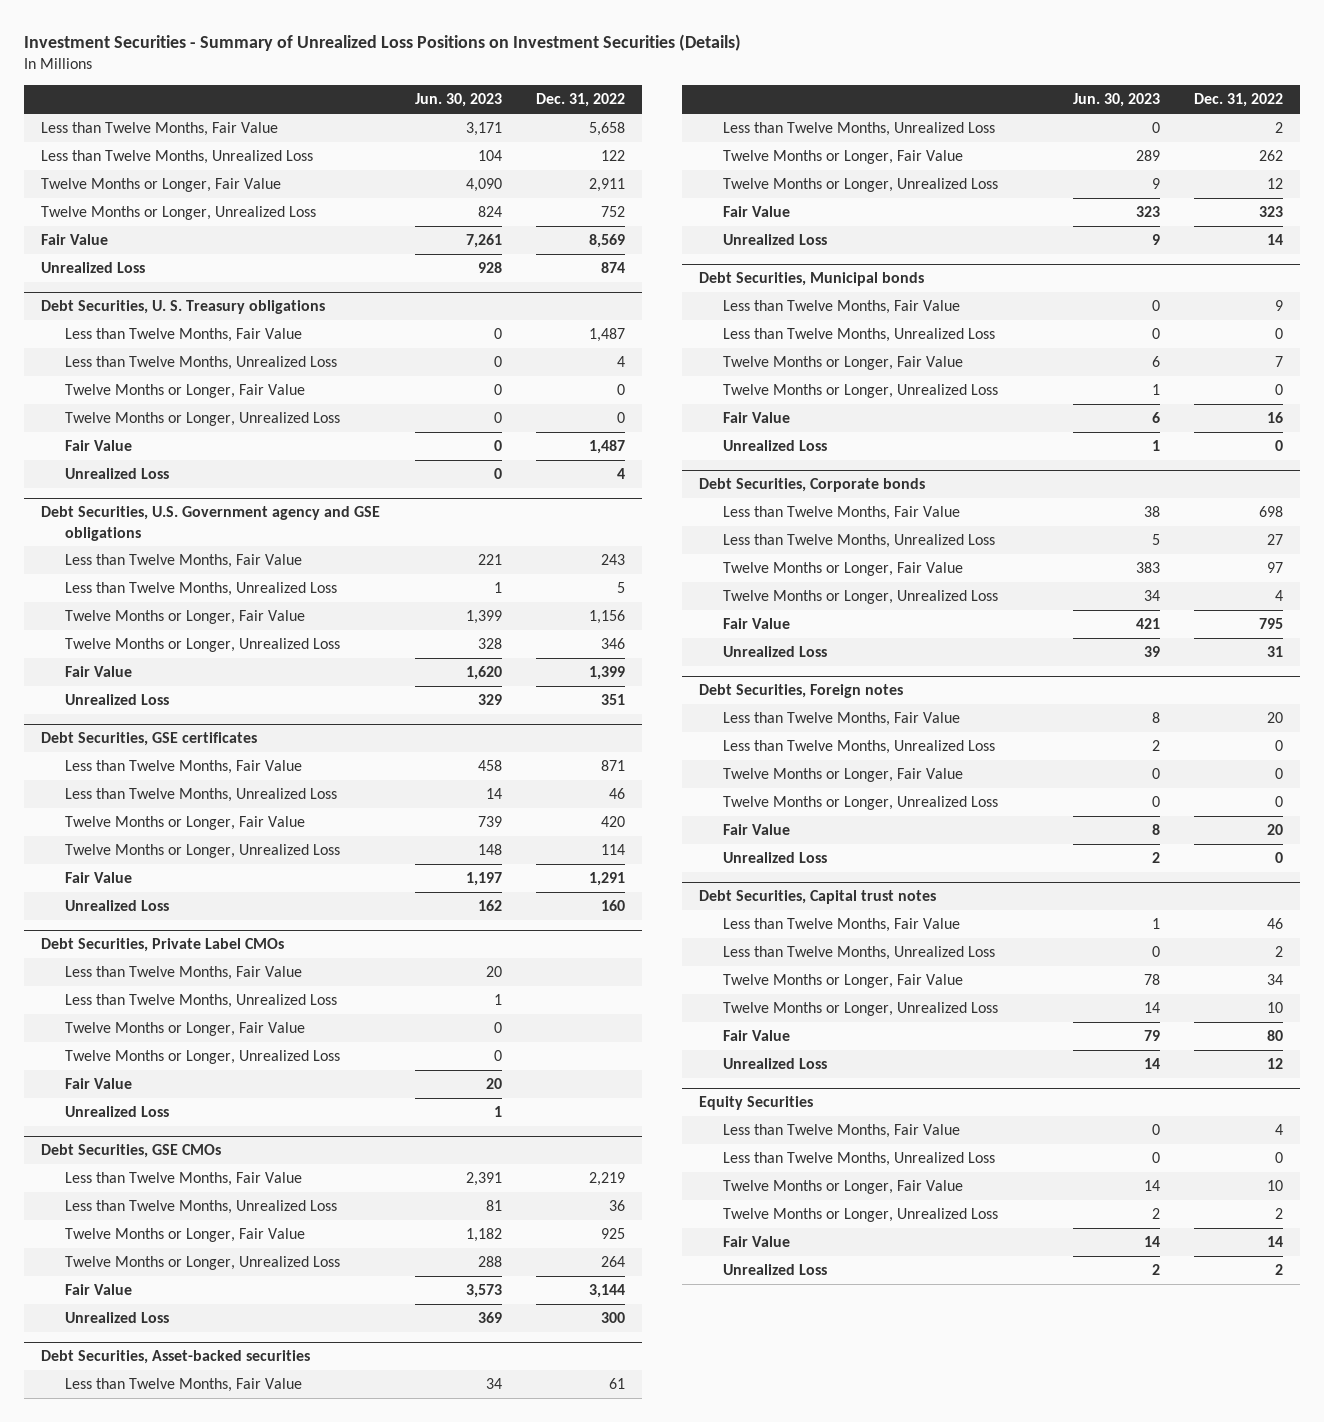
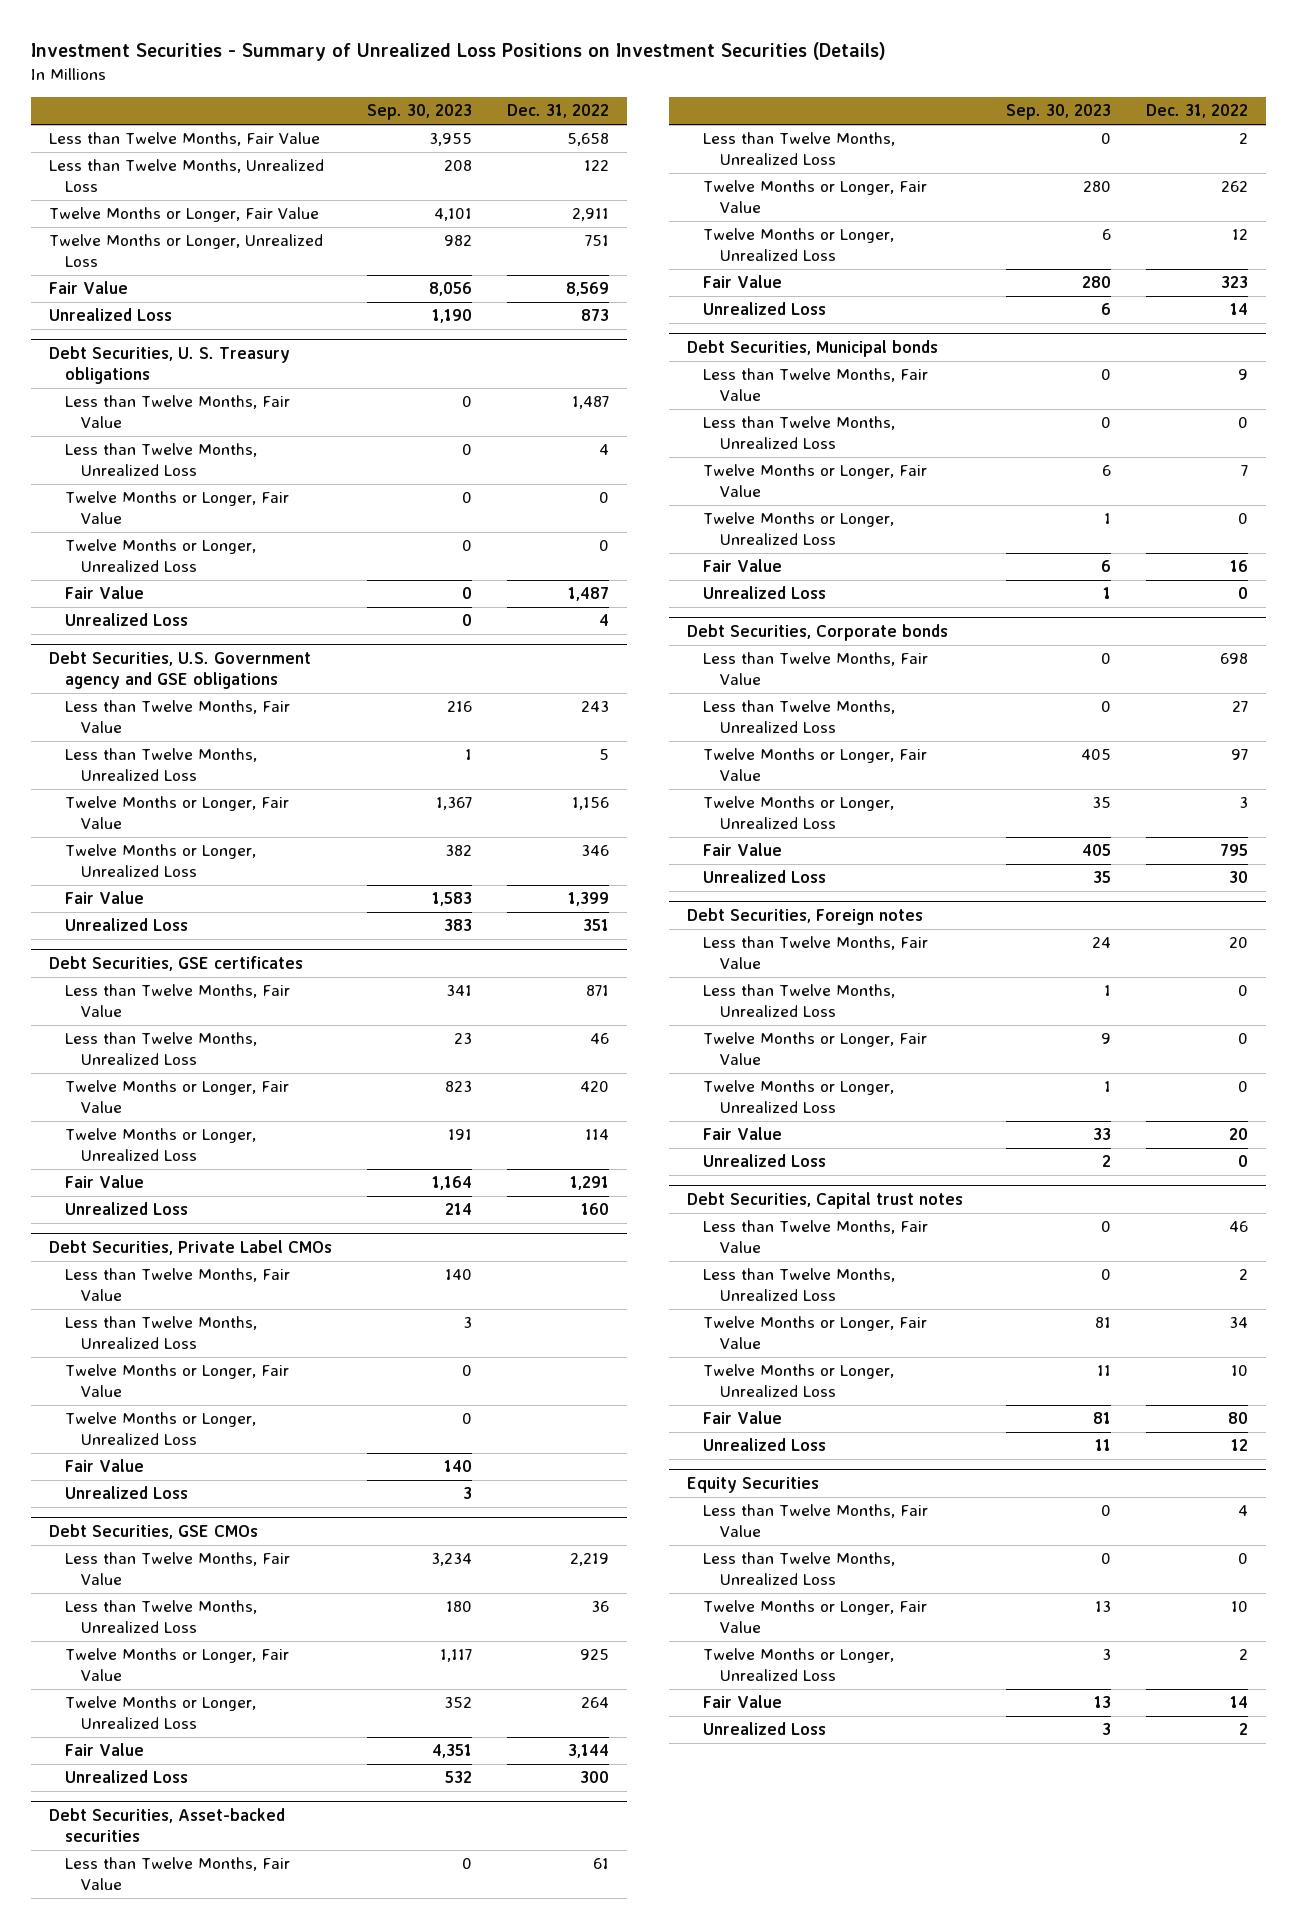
[414,93,502,108] Jun. 30, 2023 -> none
none -> [367,104,473,121] Sep. 30, 2023
[601,206,626,218] 752 -> [585,235,610,247] 751
[601,262,626,274] 874 -> [581,309,610,322] 873
[1275,590,1284,602] 4 -> [1238,797,1248,809] 3
[1267,646,1284,658] 31 -> [1228,871,1248,884] 30

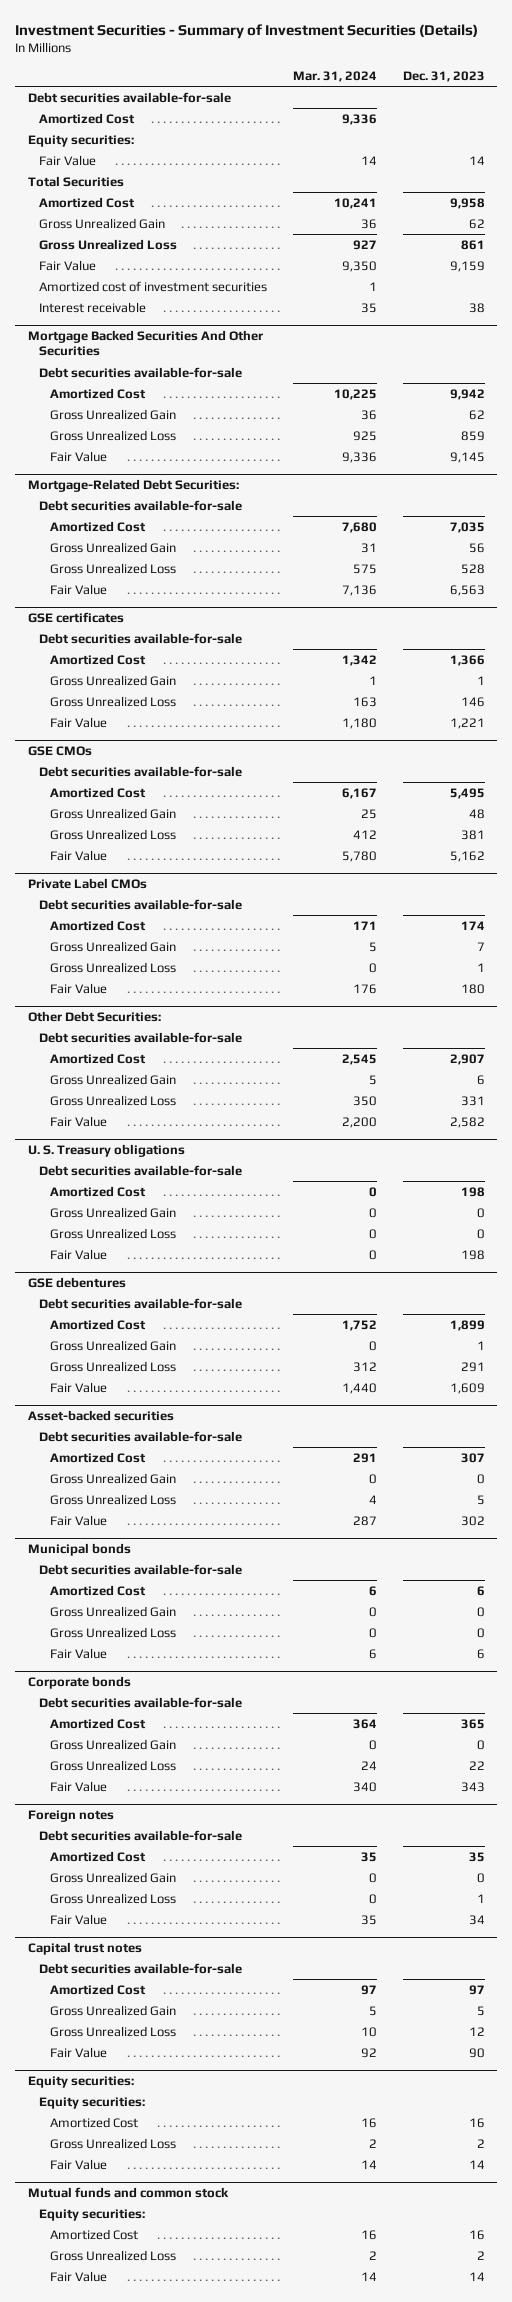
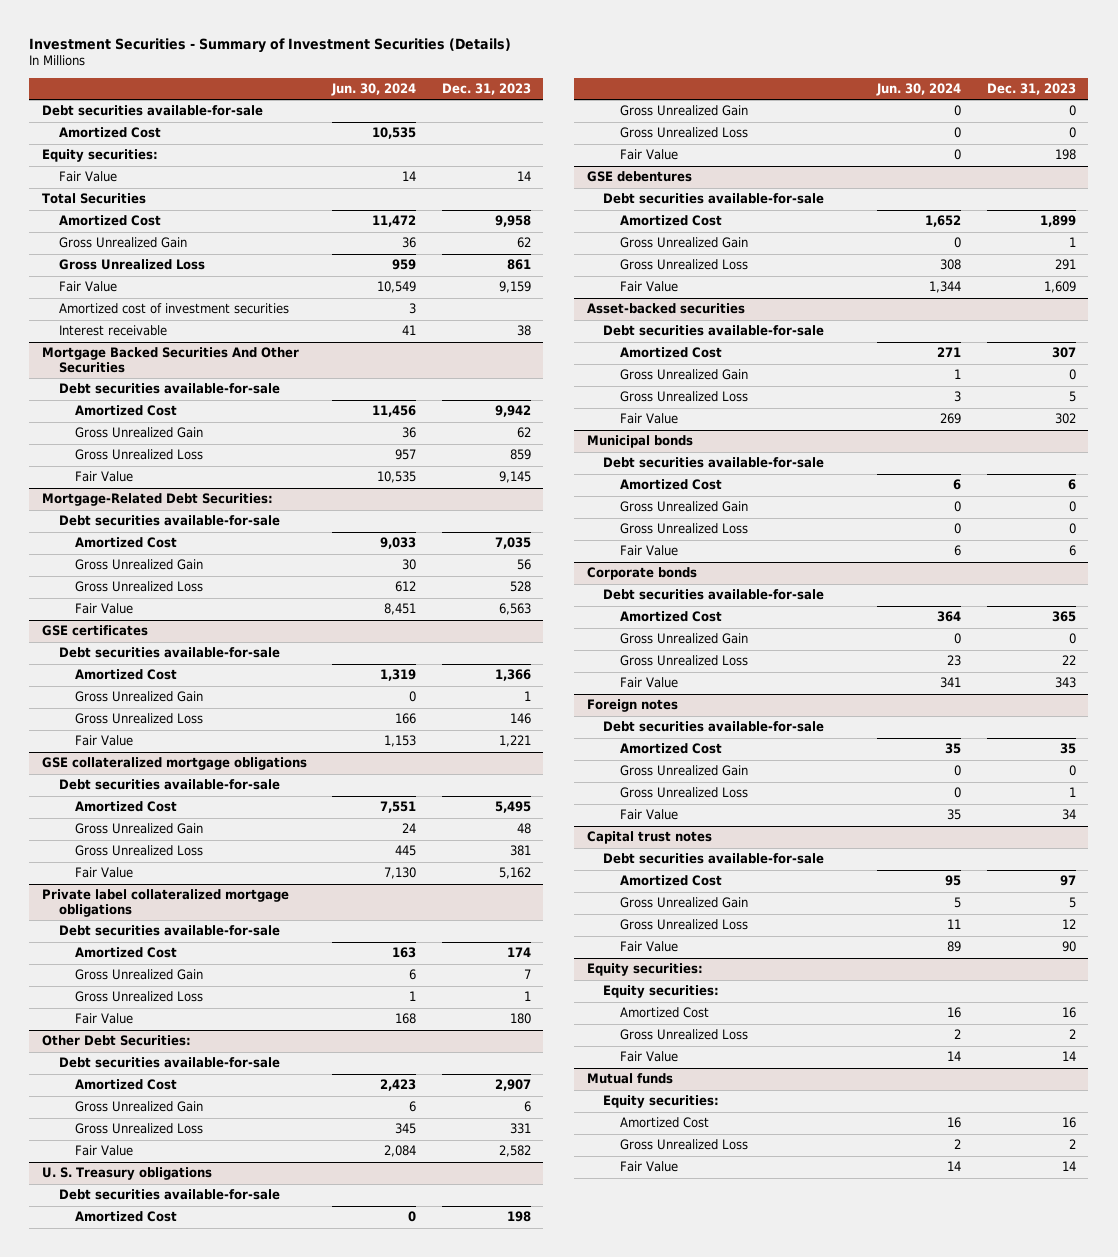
[292,70,377,82] Mar. 31, 2024 -> none
none -> [331,82,417,96] Jun. 30, 2024
[27,746,92,757] GSE CMOs -> [42,757,308,771] GSE collateralized mortgage obligations
[27,878,147,890] Private Label CMOs -> [42,889,290,918] Private label collateralized mortgage obligations
[27,2187,229,2199] Mutual funds and common stock -> [587,1073,674,1085] Mutual funds

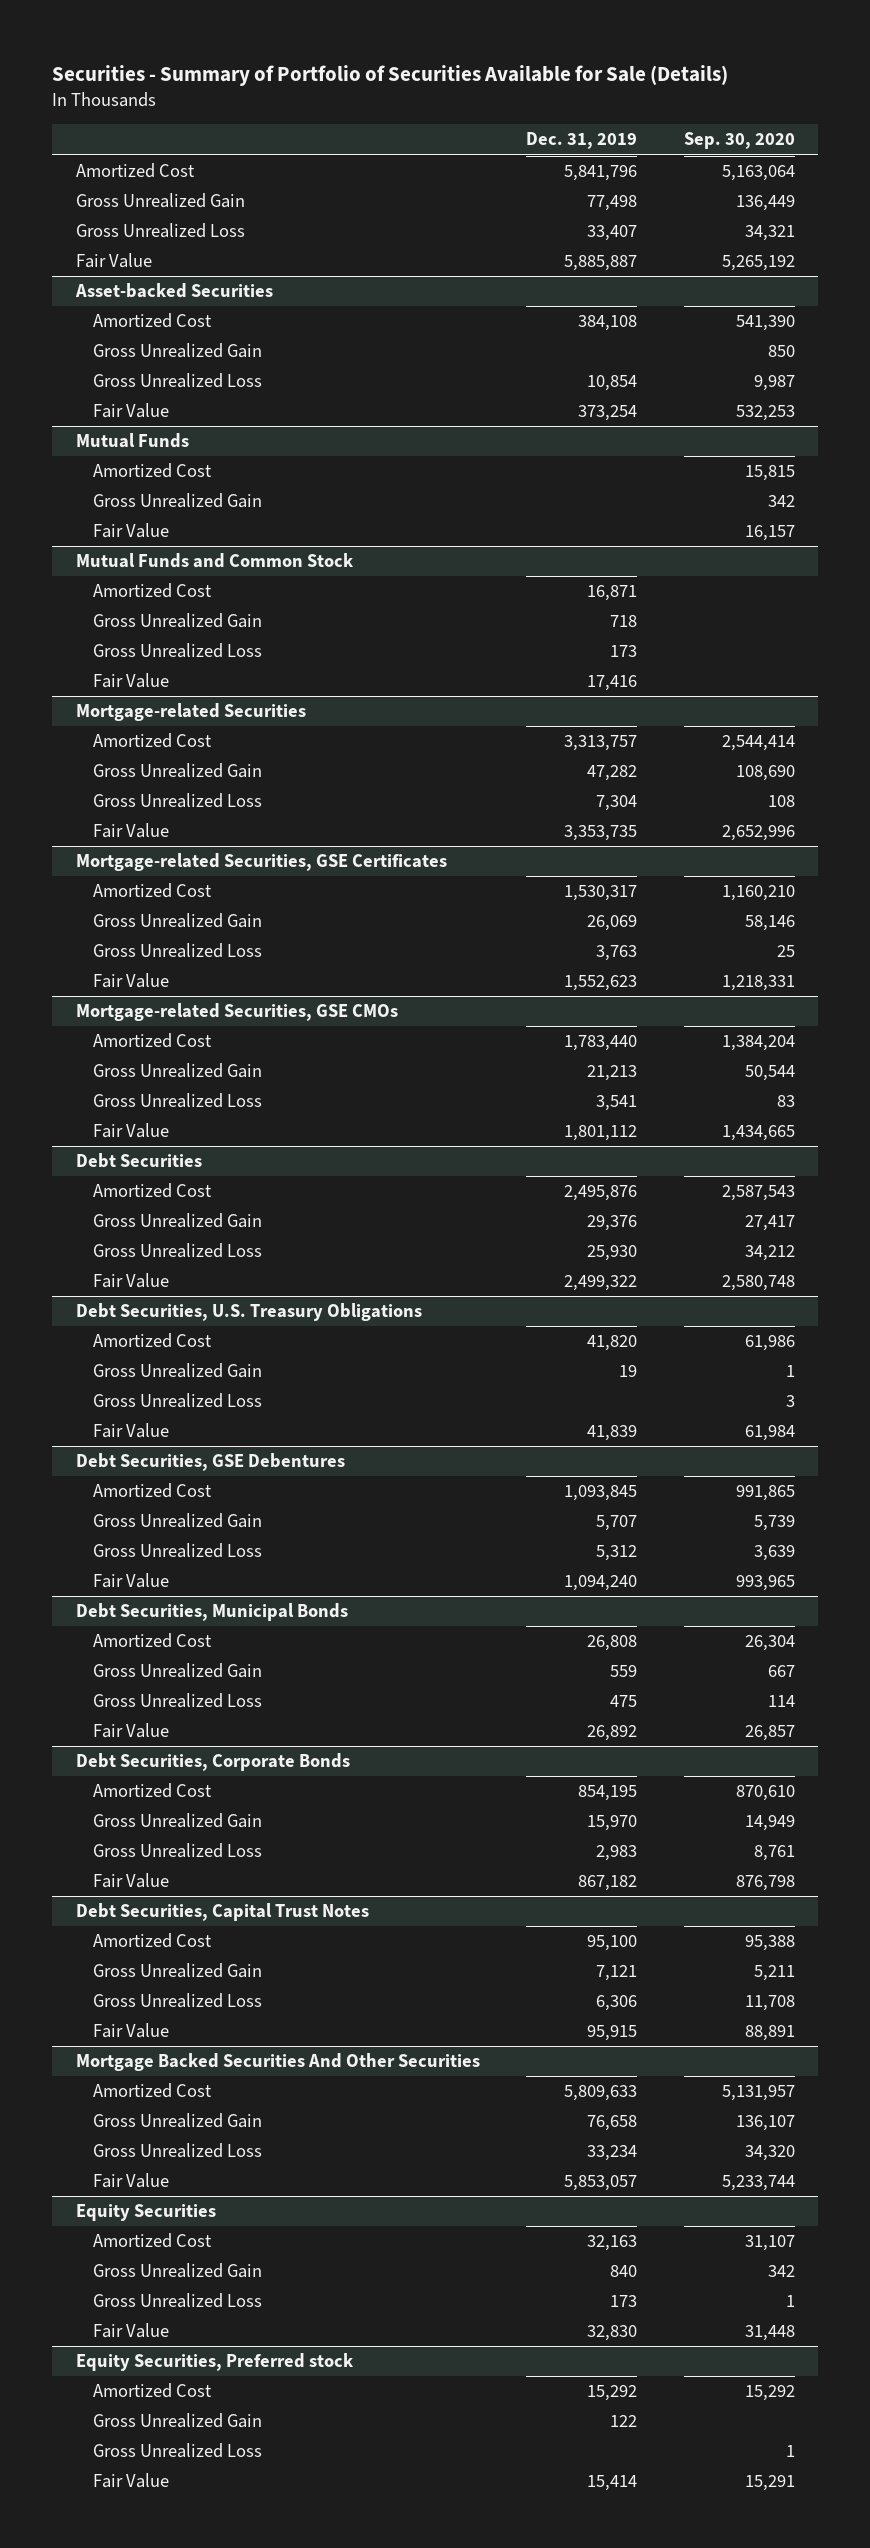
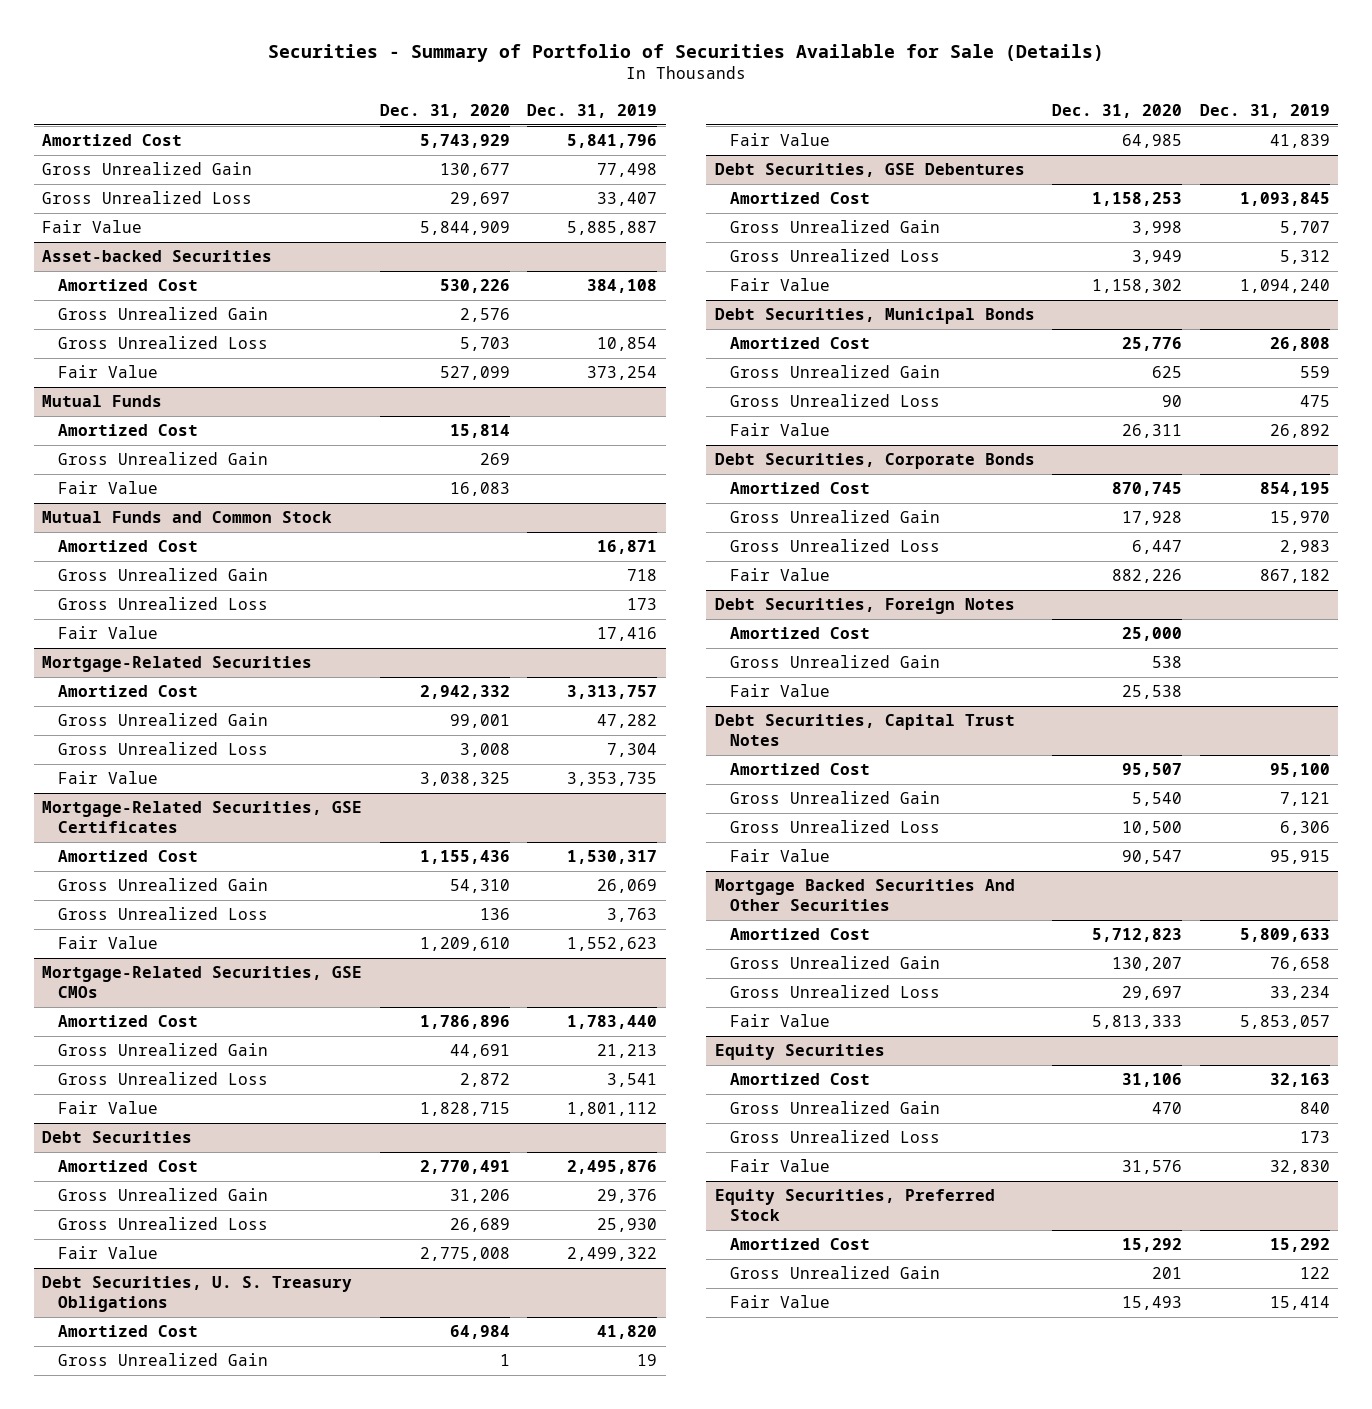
[683,132,795,150] Sep. 30, 2020 -> none
none -> [379,103,510,118] Dec. 31, 2020
[75,703,306,722] Mortgage-related Securities -> [42,656,313,673] Mortgage-Related Securities
[75,853,447,872] Mortgage-related Securities, GSE Certificates -> [42,801,363,834] Mortgage-Related Securities, GSE Certificates
[75,1003,398,1022] Mortgage-related Securities, GSE CMOs -> [42,966,363,999] Mortgage-Related Securities, GSE CMOs
[75,1303,422,1322] Debt Securities, U.S. Treasury Obligations -> [42,1276,353,1313] Debt Securities, U. S. Treasury Obligations
[92,1393,262,1409] Gross Unrealized Loss -> none
none -> [714,598,1015,615] Debt Securities, Foreign Notes
none -> [730,627,871,640] Amortized Cost
none -> [730,655,941,669] Gross Unrealized Gain
none -> [730,684,831,698] Fair Value
[75,2353,354,2372] Equity Securities, Preferred stock -> [714,1189,995,1222] Equity Securities, Preferred Stock
[92,2443,262,2459] Gross Unrealized Loss -> none

